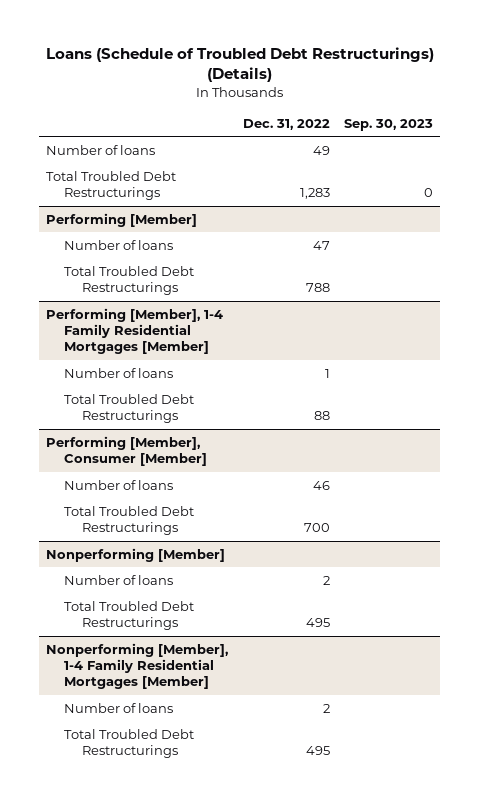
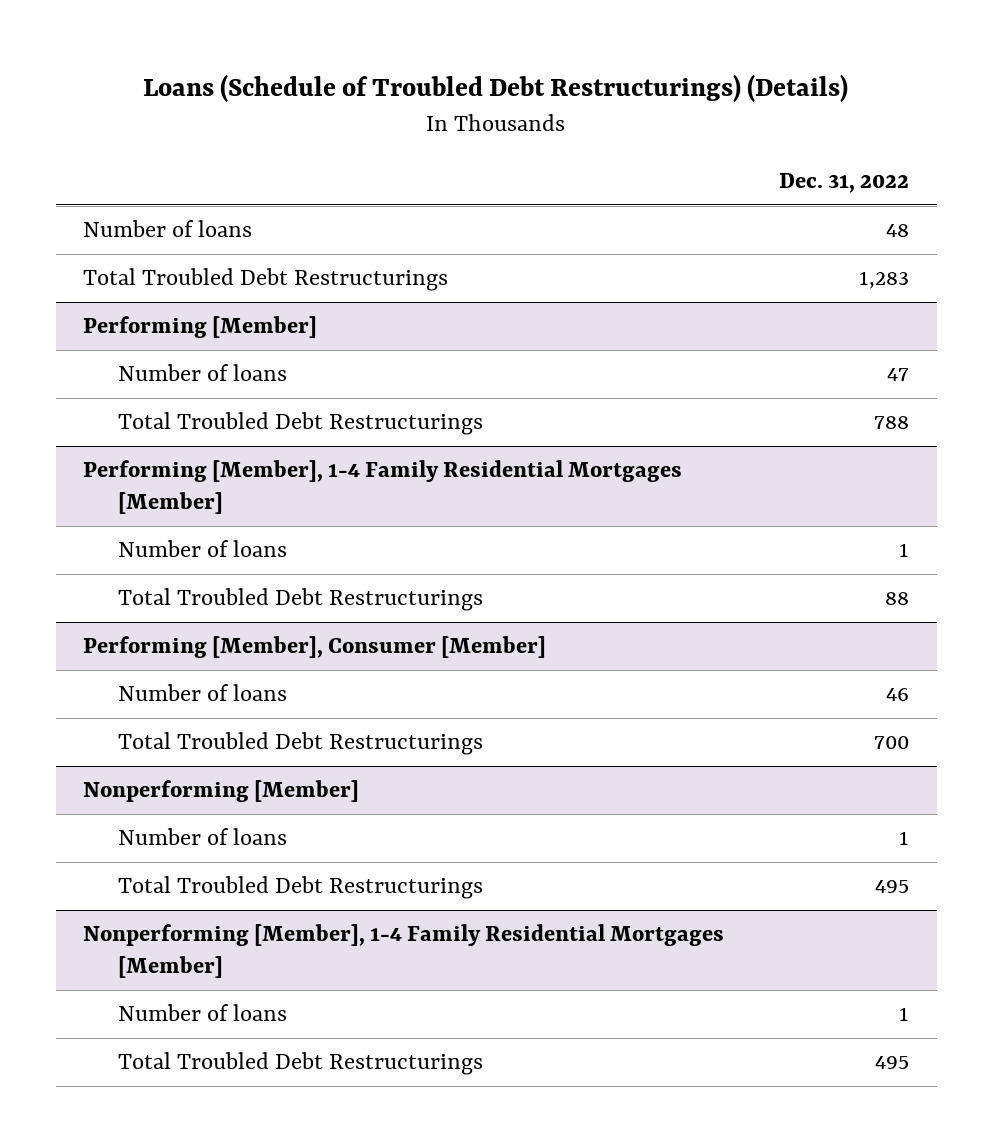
[343,118,433,131] Sep. 30, 2023 -> none
[312,145,330,155] 49 -> [886,224,910,238] 48
[322,575,330,585] 2 -> [899,831,910,846] 1
[322,703,330,713] 2 -> [899,1007,910,1022] 1

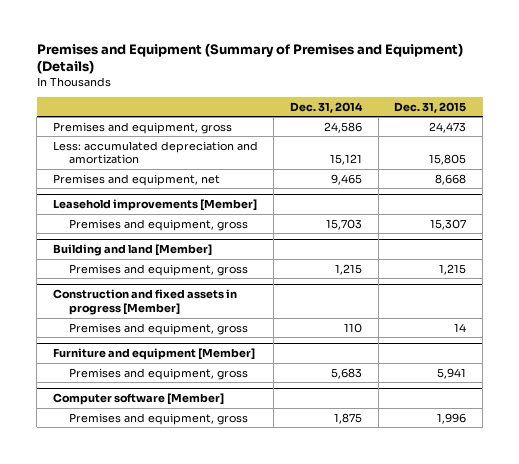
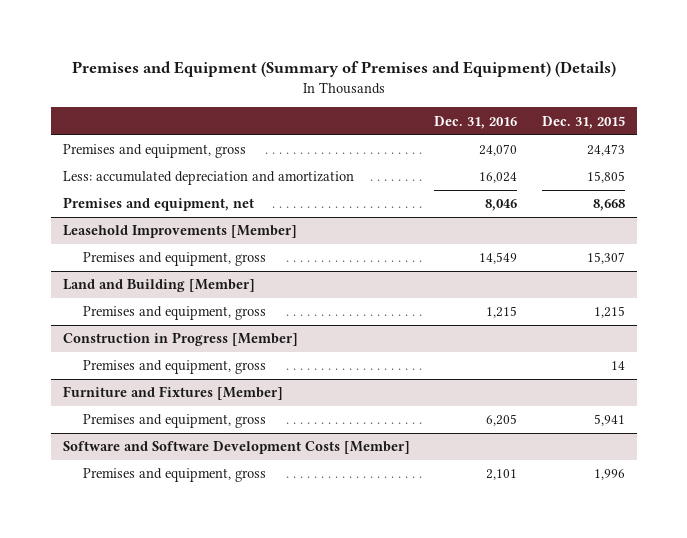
[290,101,364,113] Dec. 31, 2014 -> none
none -> [434,115,518,129] Dec. 31, 2016
[52,199,257,212] Leasehold improvements [Member] -> [62,225,297,239] Leasehold Improvements [Member]
[52,244,212,257] Building and land [Member] -> [62,279,255,293] Land and Building [Member]
[52,289,237,316] Construction and fixed assets in progress [Member] -> [62,332,298,347] Construction in Progress [Member]
[52,348,255,361] Furniture and equipment [Member] -> [62,386,283,401] Furniture and Fixtures [Member]
[52,393,224,406] Computer software [Member] -> [62,441,410,455] Software and Software Development Costs [Member]

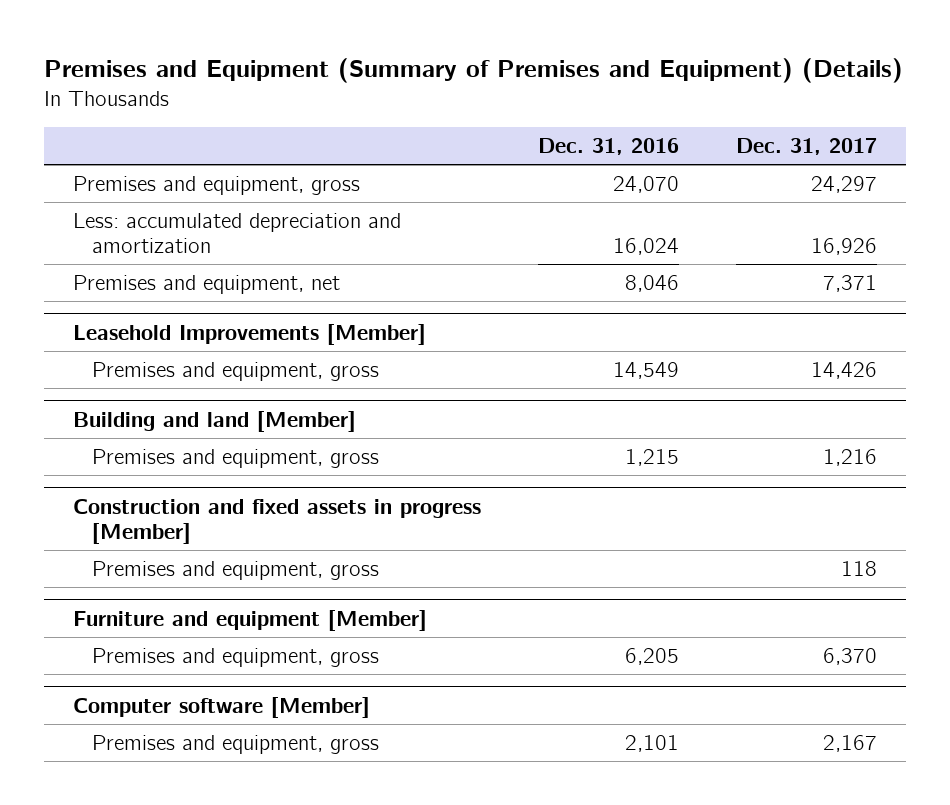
[541,115,625,129] Dec. 31, 2015 -> none
none -> [736,138,878,156] Dec. 31, 2017
[62,279,255,293] Land and Building [Member] -> [72,410,356,432] Building and land [Member]
[62,332,298,347] Construction in Progress [Member] -> [72,498,481,545] Construction and fixed assets in progress [Member]
[62,386,283,401] Furniture and Fixtures [Member] -> [72,609,427,631] Furniture and equipment [Member]
[62,441,410,455] Software and Software Development Costs [Member] -> [72,696,370,718] Computer software [Member]

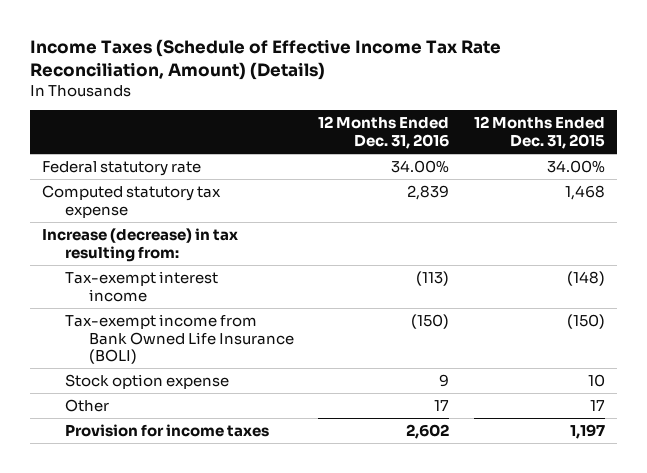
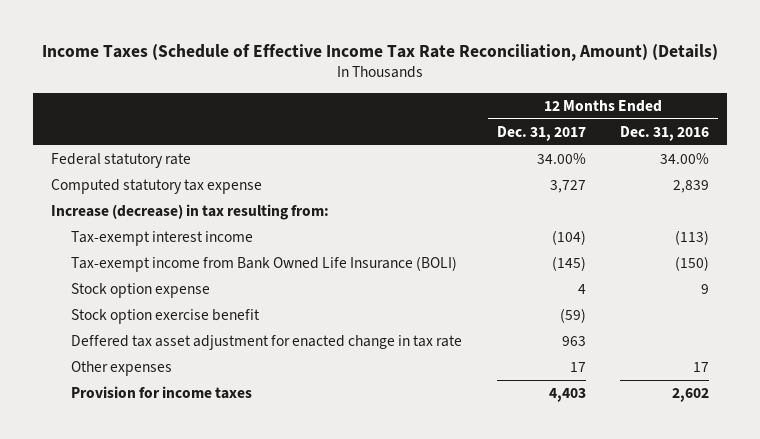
[473,116,605,149] 12 Months Ended Dec. 31, 2015 -> none
none -> [496,125,586,141] Dec. 31, 2017
none -> [70,309,260,325] Stock option exercise benefit
none -> [70,335,462,351] Deffered tax asset adjustment for enacted change in tax rate
[65,399,110,413] Other -> [70,361,172,377] Other expenses

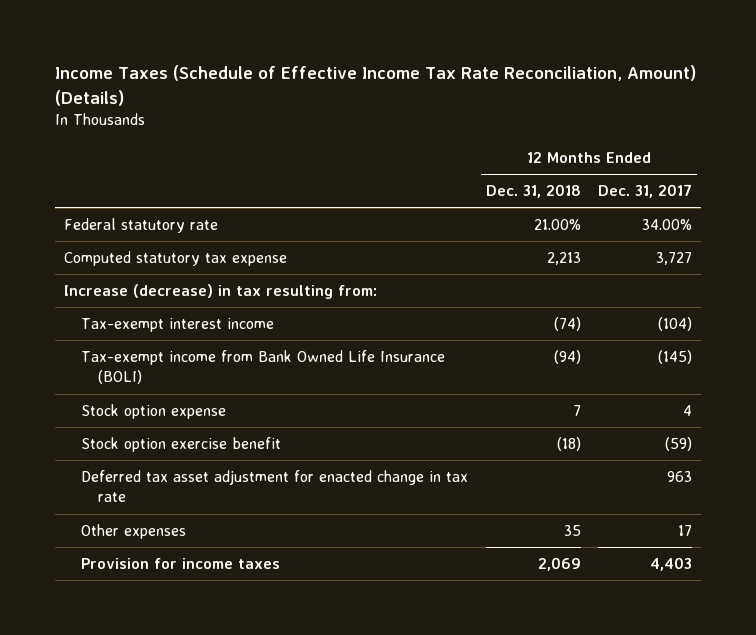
[620,125,710,141] Dec. 31, 2016 -> none
none -> [485,183,581,198] Dec. 31, 2018
[70,335,462,351] Deffered tax asset adjustment for enacted change in tax rate -> [81,469,469,503] Deferred tax asset adjustment for enacted change in tax rate

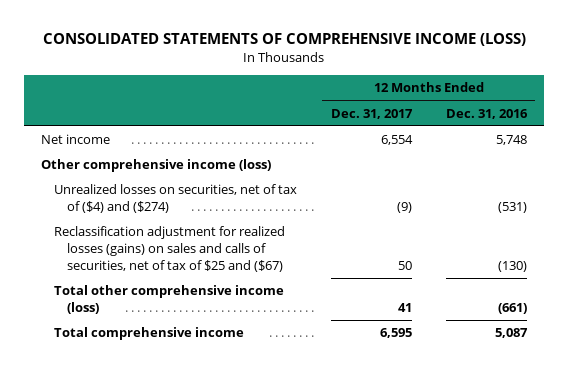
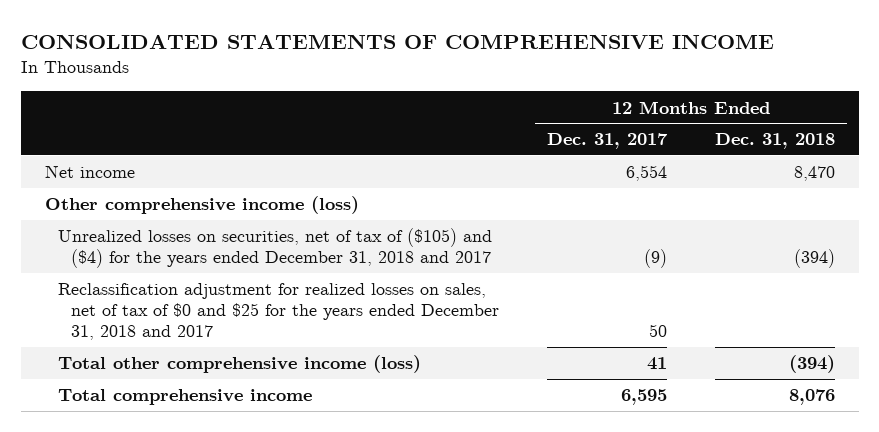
[42,33,526,47] CONSOLIDATED STATEMENTS OF COMPREHENSIVE INCOME (LOSS) -> [20,33,774,49] CONSOLIDATED STATEMENTS OF COMPREHENSIVE INCOME
[445,108,528,119] Dec. 31, 2016 -> none
none -> [714,133,835,150] Dec. 31, 2018
[53,184,297,213] Unrealized losses on securities, net of tax of ($4) and ($274) -> [57,228,492,269] Unrealized losses on securities, net of tax of ($105) and ($4) for the years ended December 31, 2018 and 2017
[53,226,285,272] Reclassification adjustment for realized losses (gains) on sales and calls of securities, net of tax of $25 and ($67) -> [57,283,500,341] Reclassification adjustment for realized losses on sales, net of tax of $0 and $25 for the years ended December 31, 2018 and 2017

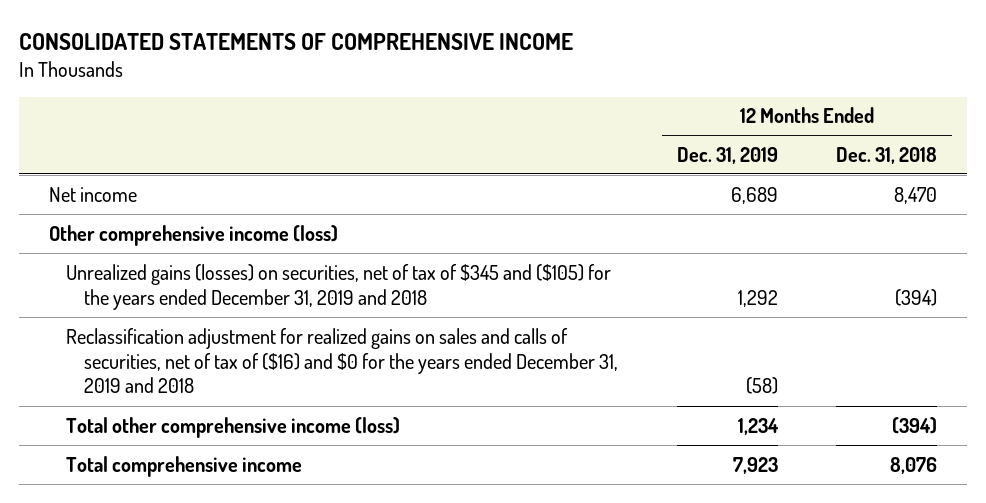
[546,133,668,150] Dec. 31, 2017 -> none
none -> [676,146,778,164] Dec. 31, 2019
[57,228,492,269] Unrealized losses on securities, net of tax of ($105) and ($4) for the years ended December 31, 2018 and 2017 -> [66,263,612,310] Unrealized gains (losses) on securities, net of tax of $345 and ($105) for the years ended December 31, 2019 and 2018
[57,283,500,341] Reclassification adjustment for realized losses on sales, net of tax of $0 and $25 for the years ended December 31, 2018 and 2017 -> [66,327,619,394] Reclassification adjustment for realized gains on sales and calls of securities, net of tax of ($16) and $0 for the years ended December 31, 2019 and 2018

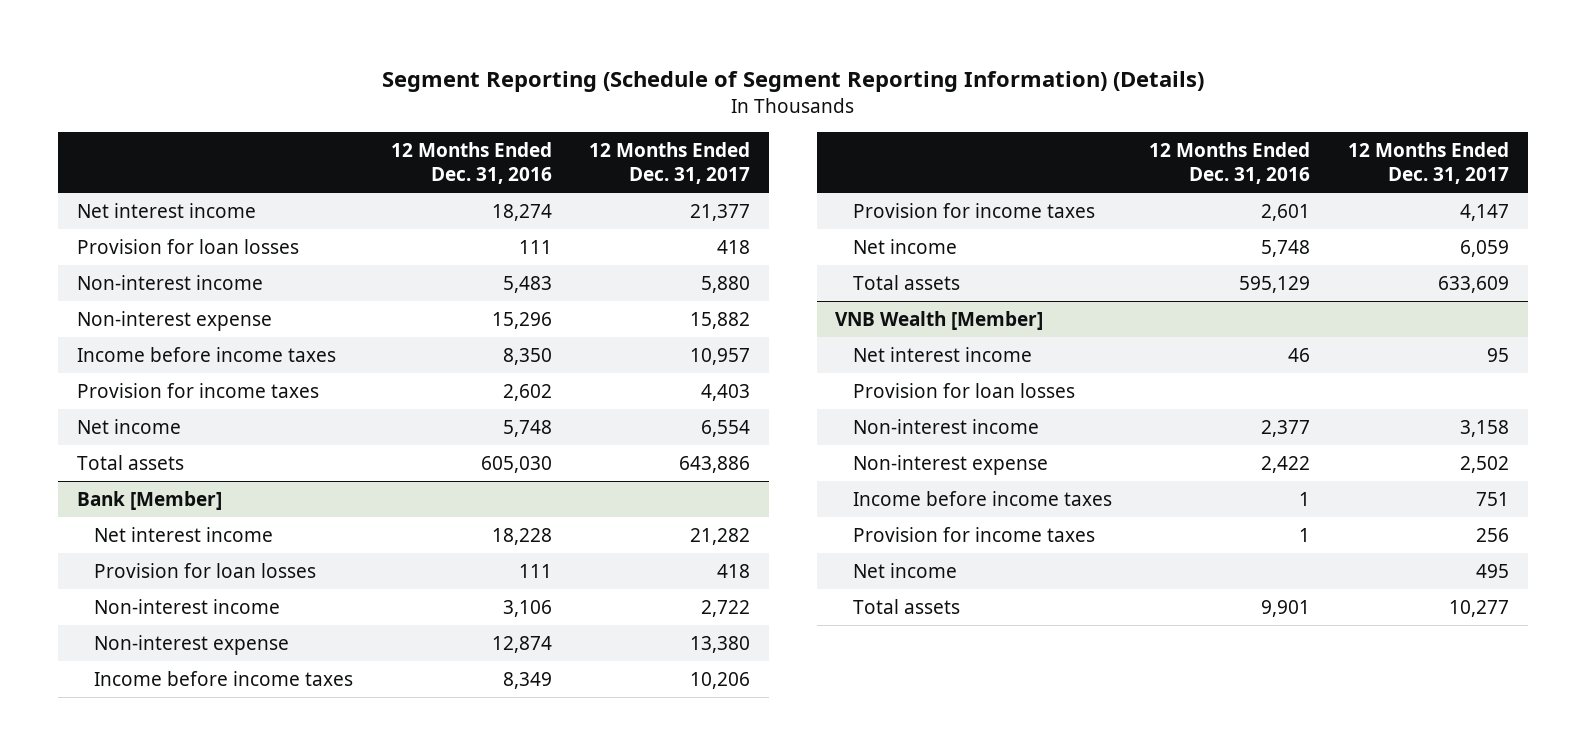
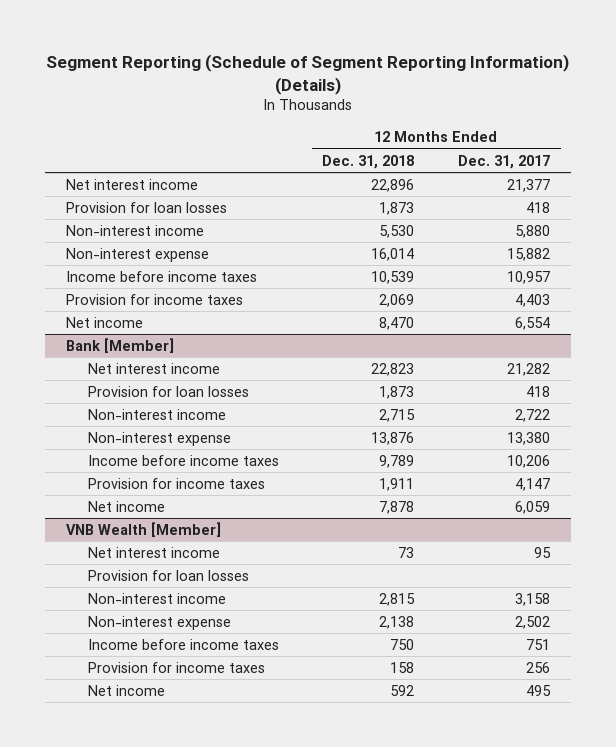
[390,141,552,184] 12 Months Ended Dec. 31, 2016 -> none
none -> [322,154,415,169] Dec. 31, 2018
[76,454,184,470] Total assets -> none
[852,274,960,290] Total assets -> none
[852,598,960,614] Total assets -> none

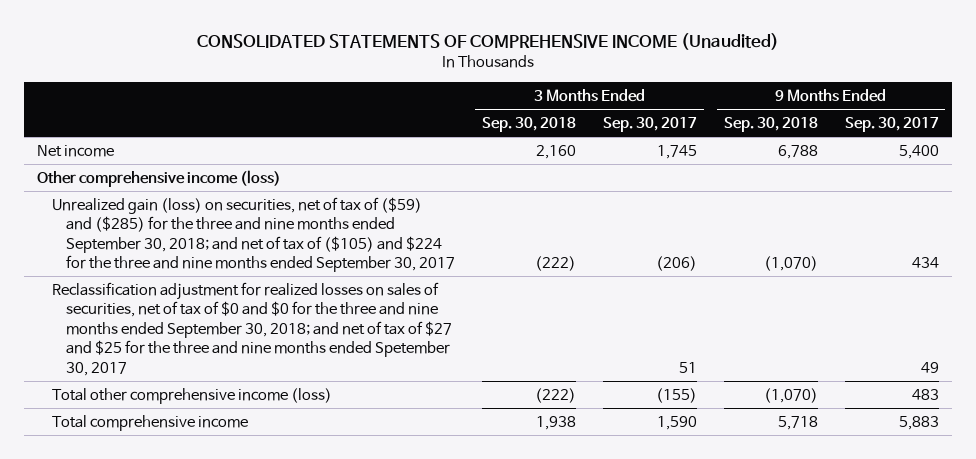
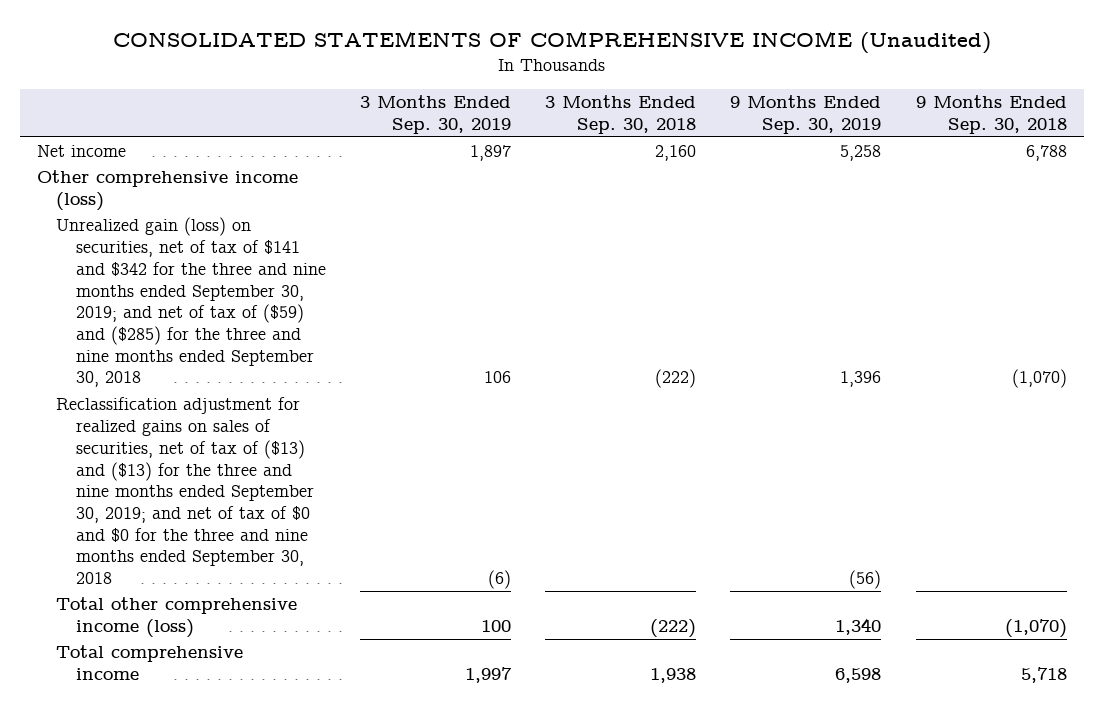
[602,117,697,133] Sep. 30, 2017 -> none
[844,117,939,133] Sep. 30, 2017 -> none
none -> [359,94,511,134] 3 Months Ended Sep. 30, 2019
none -> [730,94,882,134] 9 Months Ended Sep. 30, 2019
[51,196,456,273] Unrealized gain (loss) on securities, net of tax of ($59) and ($285) for the three and nine months ended September 30, 2018; and net of tax of ($105) and $224 for the three and nine months ended September 30, 2017 -> [56,217,326,388] Unrealized gain (loss) on securities, net of tax of $141 and $342 for the three and nine months ended September 30, 2019; and net of tax of ($59) and ($285) for the three and nine months ended September 30, 2018
[51,281,453,376] Reclassification adjustment for realized losses on sales of securities, net of tax of $0 and $0 for the three and nine months ended September 30, 2018; and net of tax of $27 and $25 for the three and nine months ended Spetember 30, 2017 -> [56,397,314,585] Reclassification adjustment for realized gains on sales of securities, net of tax of ($13) and ($13) for the three and nine months ended September 30, 2019; and net of tax of $0 and $0 for the three and nine months ended September 30, 2018

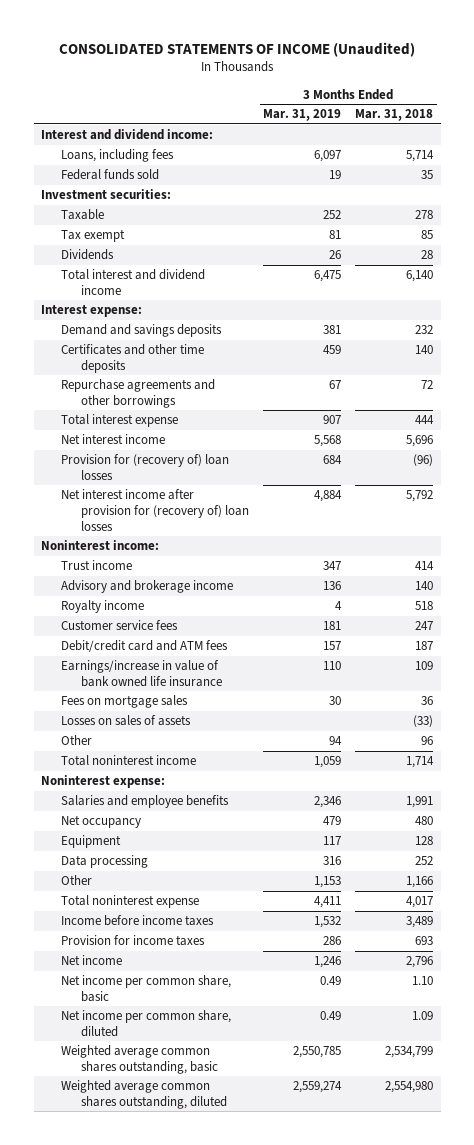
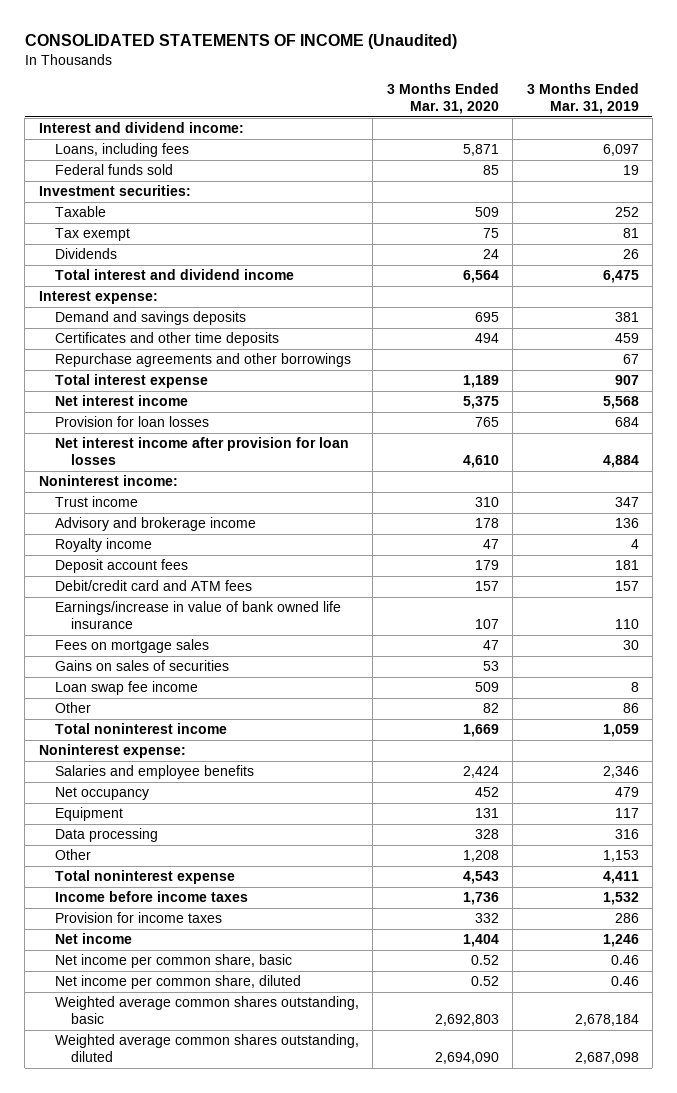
[355,109,434,122] Mar. 31, 2018 -> none
none -> [386,83,499,115] 3 Months Ended Mar. 31, 2020
[60,454,229,480] Provision for (recovery of) loan losses -> [54,416,209,428] Provision for loan losses
[60,489,249,531] Net interest income after provision for (recovery of) loan losses -> [54,437,349,466] Net interest income after provision for loan losses
[60,620,178,631] Customer service fees -> [54,559,188,574] Deposit account fees
[60,715,191,727] Losses on sales of assets -> none
none -> [54,660,229,672] Gains on sales of securities
none -> [54,681,198,696] Loan swap fee income
[329,736,343,746] 94 -> [622,703,639,714] 86
[320,976,342,986] 0.49 -> [610,955,639,966] 0.46
[320,1011,342,1021] 0.49 -> [610,976,639,987] 0.46
[293,1046,342,1059] 2,550,785 -> [574,1014,639,1027] 2,678,184
[293,1081,343,1094] 2,559,274 -> [574,1052,639,1065] 2,687,098

